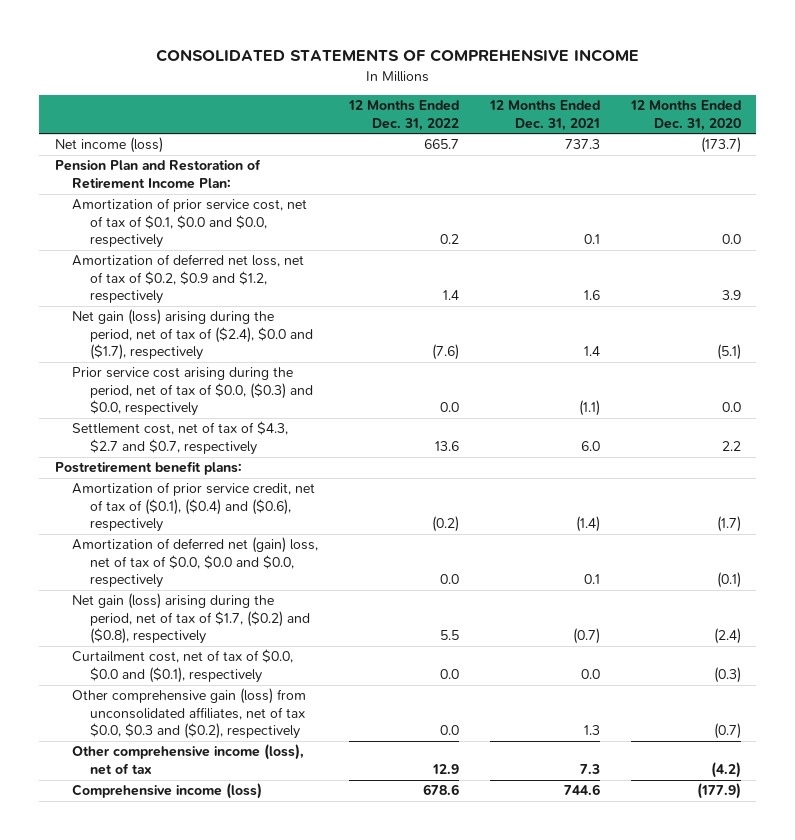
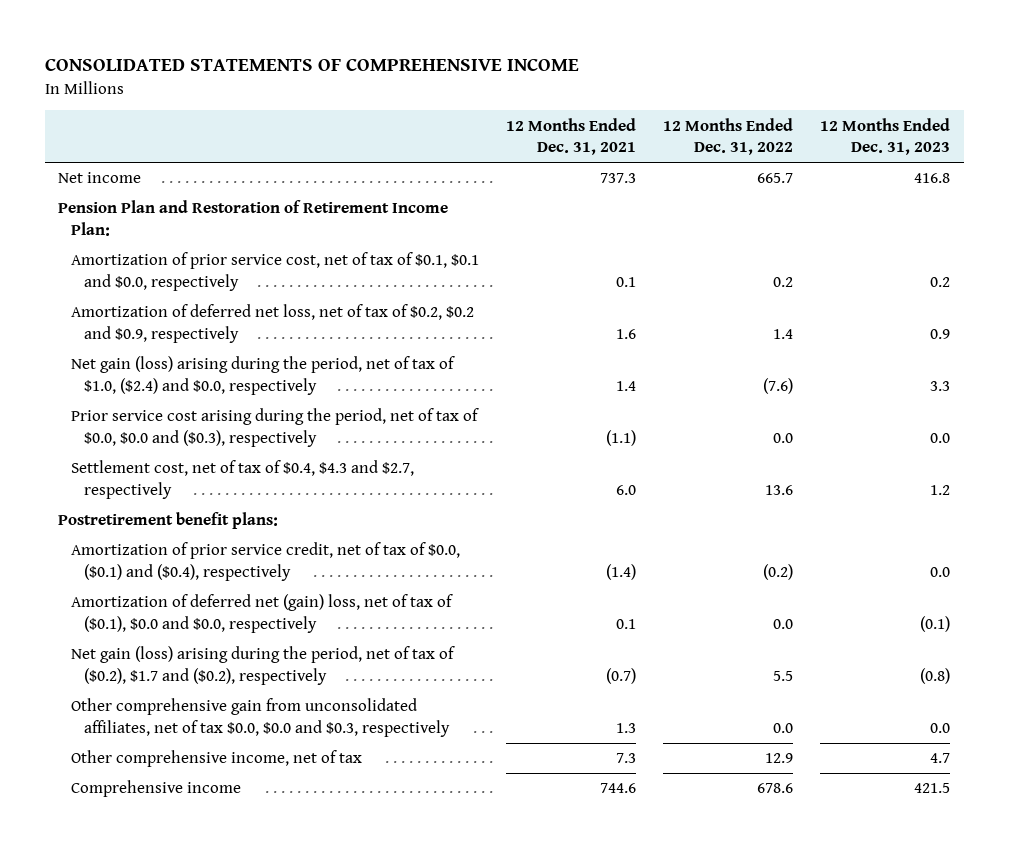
[629,100,741,131] 12 Months Ended Dec. 31, 2020 -> none
none -> [820,117,951,156] 12 Months Ended Dec. 31, 2023
[54,137,163,154] Net income (loss) -> [58,172,142,184] Net income
[72,198,308,249] Amortization of prior service cost, net of tax of $0.1, $0.0 and $0.0, respectively -> [71,252,480,291] Amortization of prior service cost, net of tax of $0.1, $0.1 and $0.0, respectively
[72,254,305,305] Amortization of deferred net loss, net of tax of $0.2, $0.9 and $1.2, respectively -> [71,304,475,343] Amortization of deferred net loss, net of tax of $0.2, $0.2 and $0.9, respectively
[72,309,313,361] Net gain (loss) arising during the period, net of tax of ($2.4), $0.0 and ($1.7), respectively -> [71,356,456,395] Net gain (loss) arising during the period, net of tax of $1.0, ($2.4) and $0.0, respectively
[72,367,313,417] Prior service cost arising during the period, net of tax of $0.0, ($0.3) and $0.0, respectively -> [71,408,480,447] Prior service cost arising during the period, net of tax of $0.0, $0.0 and ($0.3), respectively
[72,421,289,455] Settlement cost, net of tax of $4.3, $2.7 and $0.7, respectively -> [71,460,415,499] Settlement cost, net of tax of $0.4, $4.3 and $2.7, respectively
[72,649,294,683] Curtailment cost, net of tax of $0.0, $0.0 and ($0.1), respectively -> none
[72,482,316,533] Amortization of prior service credit, net of tax of ($0.1), ($0.4) and ($0.6), respectively -> [71,542,461,581] Amortization of prior service credit, net of tax of $0.0, ($0.1) and ($0.4), respectively
[72,537,319,589] Amortization of deferred net (gain) loss, net of tax of $0.0, $0.0 and $0.0, respectively -> [71,594,454,633] Amortization of deferred net (gain) loss, net of tax of ($0.1), $0.0 and $0.0, respectively
[72,593,310,645] Net gain (loss) arising during the period, net of tax of $1.7, ($0.2) and ($0.8), respectively -> [71,646,456,685] Net gain (loss) arising during the period, net of tax of ($0.2), $1.7 and ($0.2), respectively
[72,688,307,740] Other comprehensive gain (loss) from unconsolidated affiliates, net of tax $0.0, $0.3 and ($0.2), respectively -> [71,698,450,737] Other comprehensive gain from unconsolidated affiliates, net of tax $0.0, $0.0 and $0.3, respectively
[72,744,305,775] Other comprehensive income (loss), net of tax -> [71,750,363,768] Other comprehensive income, net of tax
[72,783,263,800] Comprehensive income (loss) -> [71,780,242,798] Comprehensive income

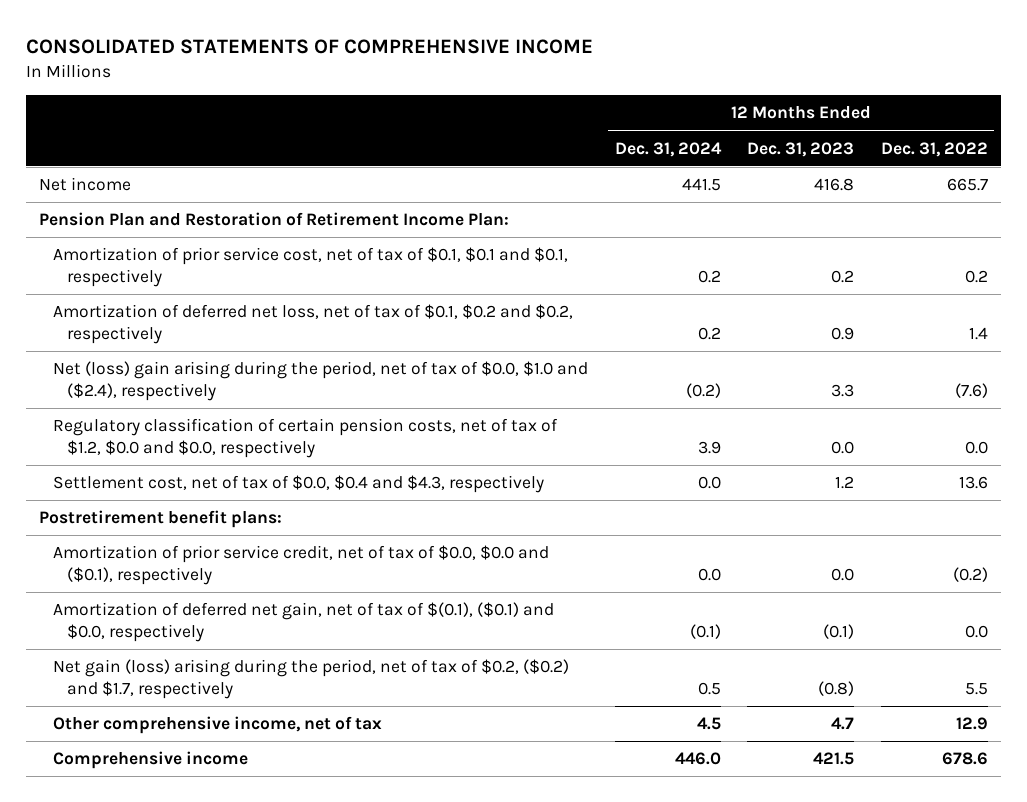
[506,117,637,156] 12 Months Ended Dec. 31, 2021 -> none
none -> [614,141,722,157] Dec. 31, 2024
[71,408,480,447] Prior service cost arising during the period, net of tax of $0.0, $0.0 and ($0.3), respectively -> none
[71,252,480,291] Amortization of prior service cost, net of tax of $0.1, $0.1 and $0.0, respectively -> [53,247,569,288] Amortization of prior service cost, net of tax of $0.1, $0.1 and $0.1, respectively
[71,304,475,343] Amortization of deferred net loss, net of tax of $0.2, $0.2 and $0.9, respectively -> [53,304,574,345] Amortization of deferred net loss, net of tax of $0.1, $0.2 and $0.2, respectively
[71,356,456,395] Net gain (loss) arising during the period, net of tax of $1.0, ($2.4) and $0.0, respectively -> [53,361,589,402] Net (loss) gain arising during the period, net of tax of $0.0, $1.0 and ($2.4), respectively
none -> [53,418,559,459] Regulatory classification of certain pension costs, net of tax of $1.2, $0.0 and $0.0, respectively
[71,460,415,499] Settlement cost, net of tax of $0.4, $4.3 and $2.7, respectively -> [53,475,545,494] Settlement cost, net of tax of $0.0, $0.4 and $4.3, respectively
[71,698,450,737] Other comprehensive gain from unconsolidated affiliates, net of tax $0.0, $0.0 and $0.3, respectively -> none
[71,542,461,581] Amortization of prior service credit, net of tax of $0.0, ($0.1) and ($0.4), respectively -> [53,545,550,586] Amortization of prior service credit, net of tax of $0.0, $0.0 and ($0.1), respectively
[71,594,454,633] Amortization of deferred net (gain) loss, net of tax of ($0.1), $0.0 and $0.0, respectively -> [53,602,555,643] Amortization of deferred net gain, net of tax of $(0.1), ($0.1) and $0.0, respectively
[71,646,456,685] Net gain (loss) arising during the period, net of tax of ($0.2), $1.7 and ($0.2), respectively -> [53,659,570,700] Net gain (loss) arising during the period, net of tax of $0.2, ($0.2) and $1.7, respectively

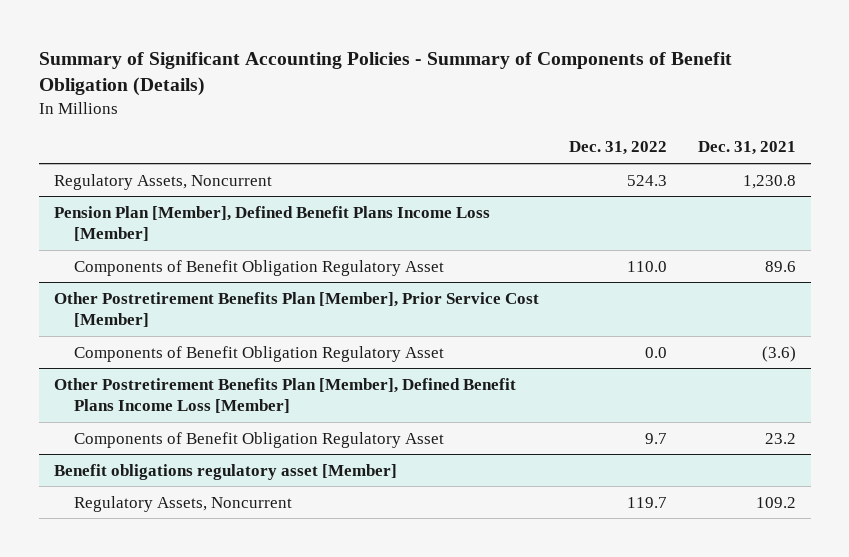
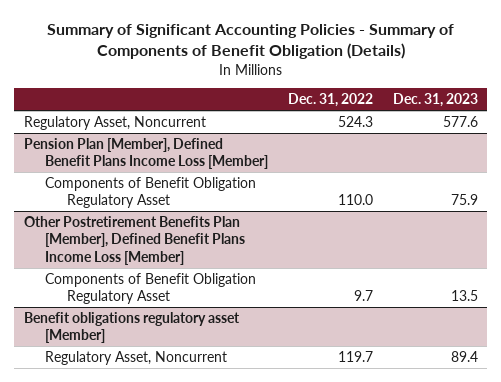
[697,141,796,156] Dec. 31, 2021 -> none
none -> [392,93,478,108] Dec. 31, 2023
[53,173,272,190] Regulatory Assets, Noncurrent -> [23,115,206,130] Regulatory Asset, Noncurrent
[53,291,539,328] Other Postretirement Benefits Plan [Member], Prior Service Cost [Member] -> none
[74,345,445,362] Components of Benefit Obligation Regulatory Asset -> none
[74,495,293,512] Regulatory Assets, Noncurrent -> [45,350,228,365] Regulatory Asset, Noncurrent

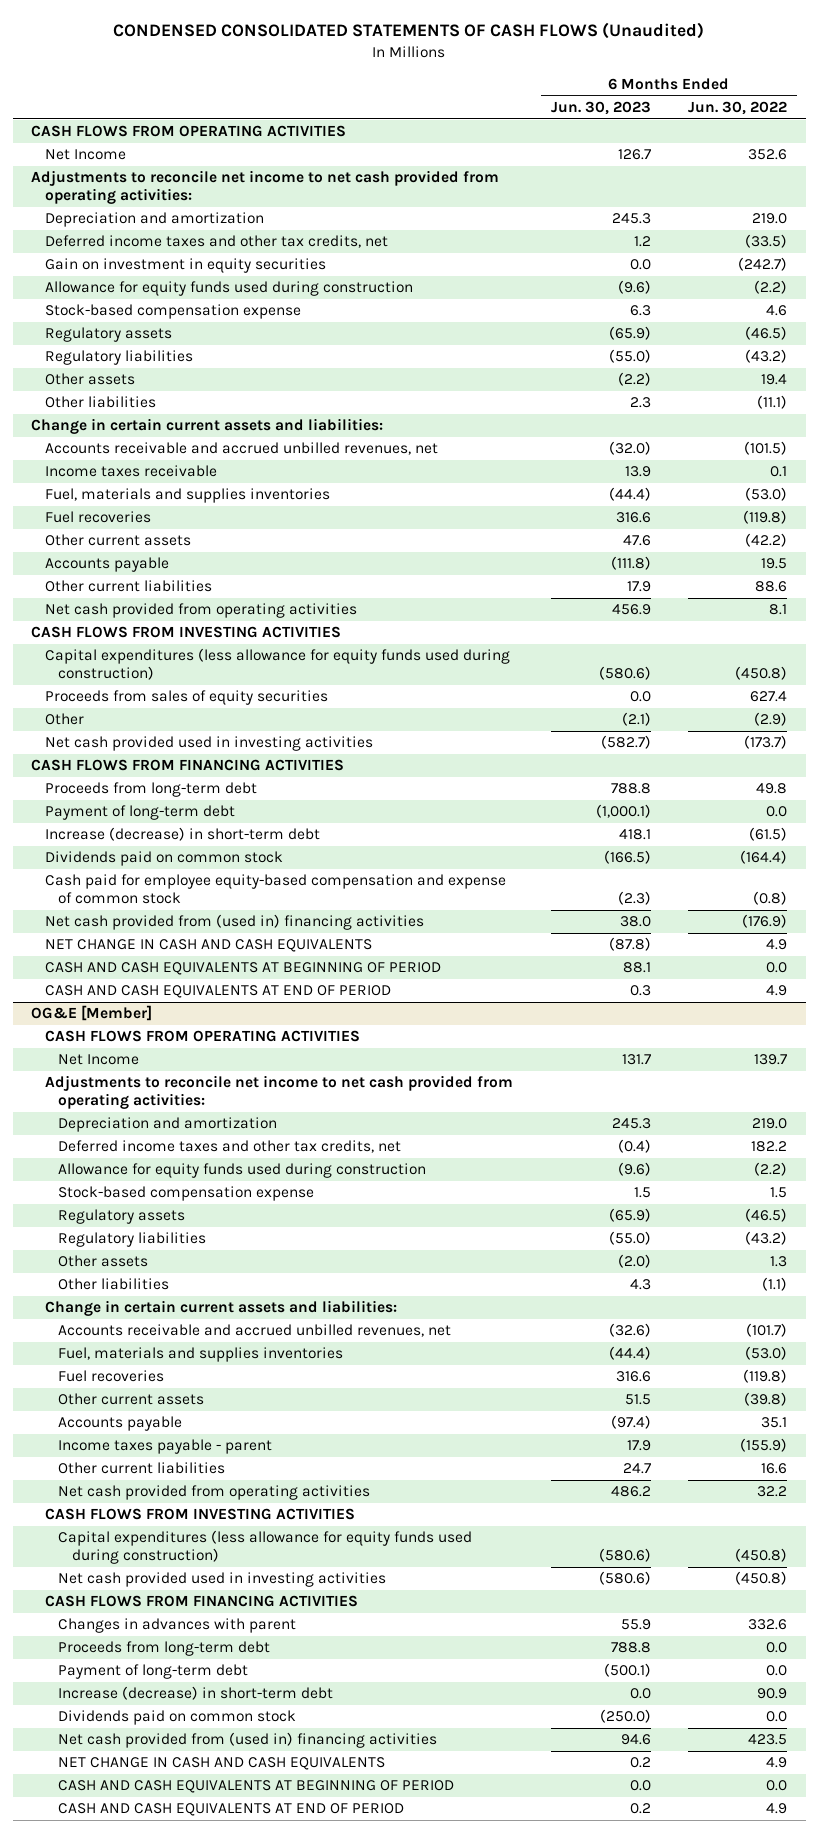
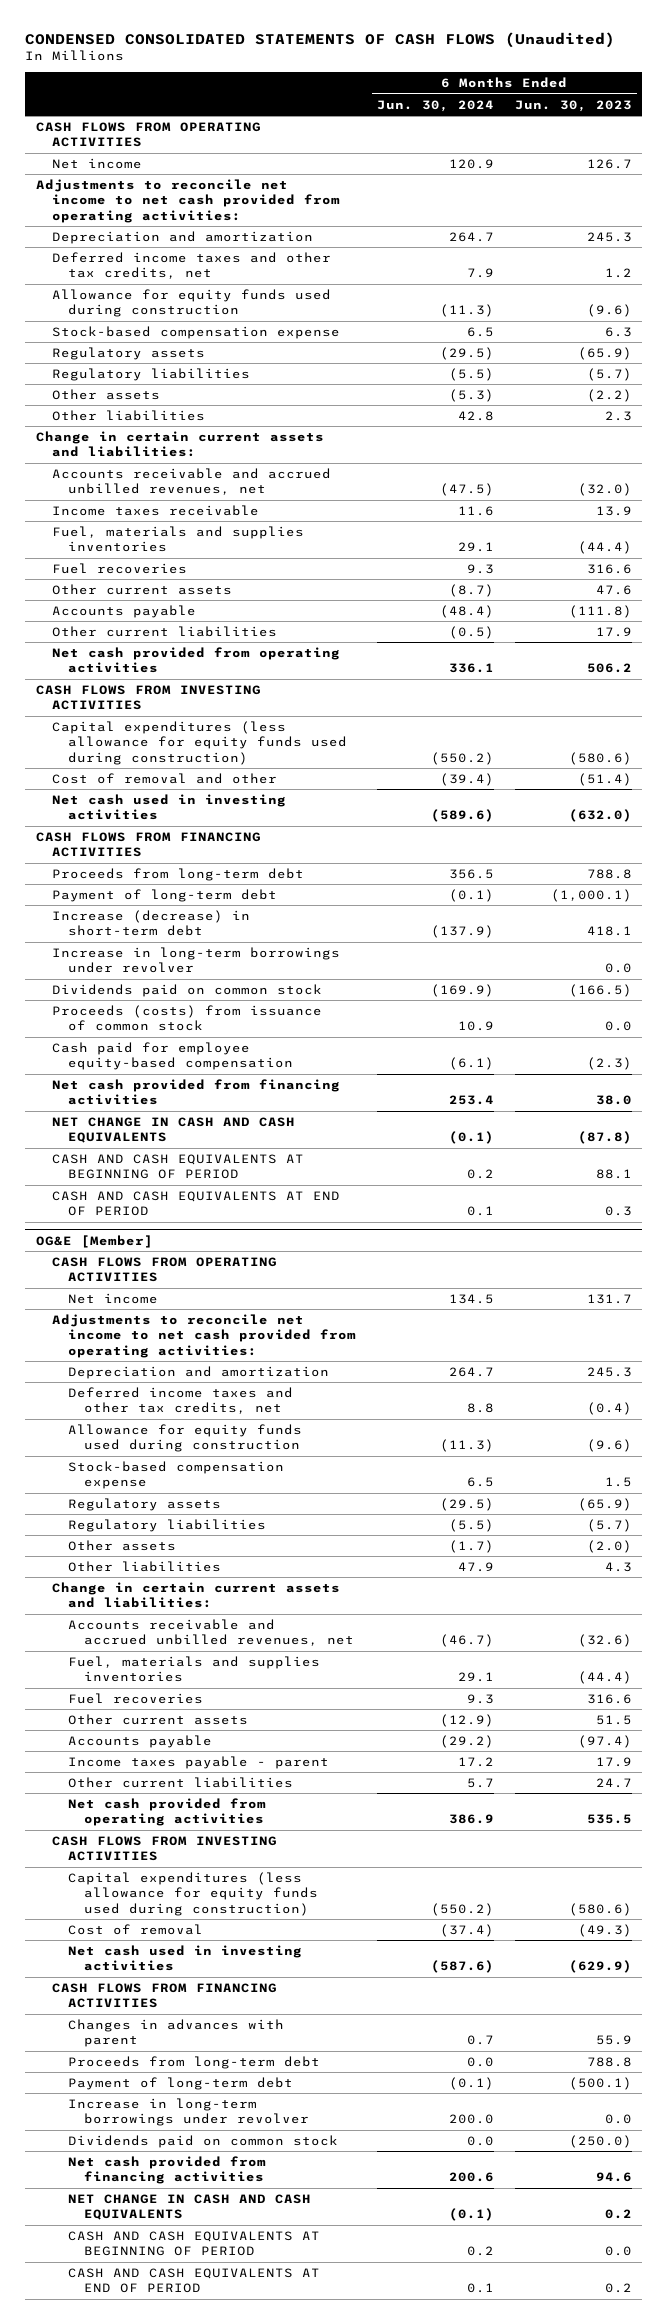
[688,101,788,116] Jun. 30, 2022 -> none
none -> [376,99,494,112] Jun. 30, 2024
[44,149,126,161] Net Income -> [51,157,142,169] Net income
[44,258,326,274] Gain on investment in equity securities -> none
[608,349,651,364] (55.0) -> [586,367,632,381] (5.7)
[611,604,651,616] 456.9 -> [586,663,632,674] 506.2
[44,690,328,706] Proceeds from sales of equity securities -> none
[44,713,84,726] Other -> none
none -> [51,772,277,784] Cost of removal and other
[44,736,373,752] Net cash provided used in investing activities -> [51,793,286,821] Net cash used in investing activities
[600,735,651,750] (582.7) -> [568,809,632,823] (632.0)
none -> [51,946,340,974] Increase in long-term borrowings under revolver
none -> [51,1004,322,1032] Proceeds (costs) from issuance of common stock
[44,874,506,905] Cash paid for employee equity-based compensation and expense of common stock -> [51,1041,294,1071] Cash paid for employee equity-based compensation
[44,914,424,931] Net cash provided from (used in) financing activities -> [51,1078,340,1106] Net cash provided from financing activities
[58,1054,140,1066] Net Income -> [68,1292,159,1304] Net income
[608,1231,651,1246] (55.0) -> [586,1518,632,1532] (5.7)
[610,1486,651,1498] 486.2 -> [586,1814,632,1825] 535.5
none -> [68,1923,204,1935] Cost of removal
[58,1572,387,1588] Net cash provided used in investing activities -> [68,1944,303,1972] Net cash used in investing activities
[598,1571,651,1586] (580.6) -> [568,1960,632,1974] (629.9)
[58,1686,334,1701] Increase (decrease) in short-term debt -> none
none -> [68,2097,310,2127] Increase in long-term borrowings under revolver
[58,1732,438,1749] Net cash provided from (used in) financing activities -> [68,2155,267,2185] Net cash provided from financing activities

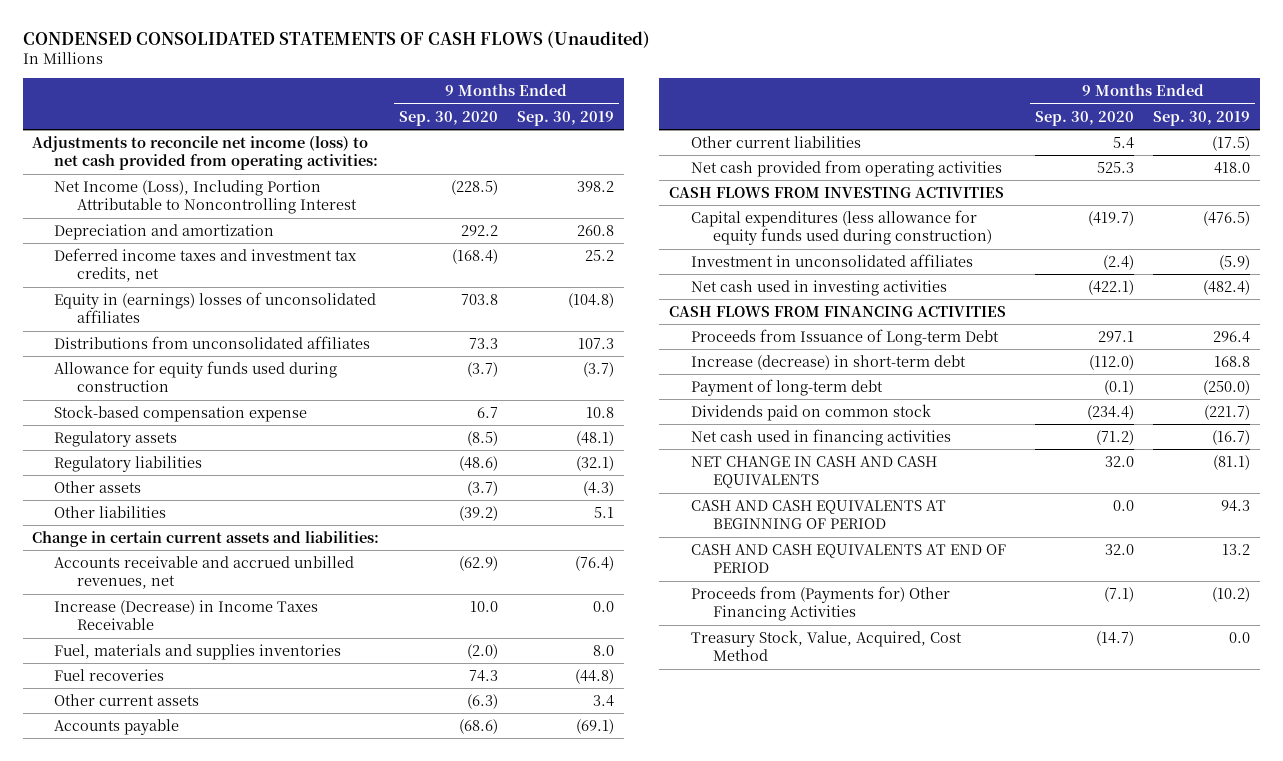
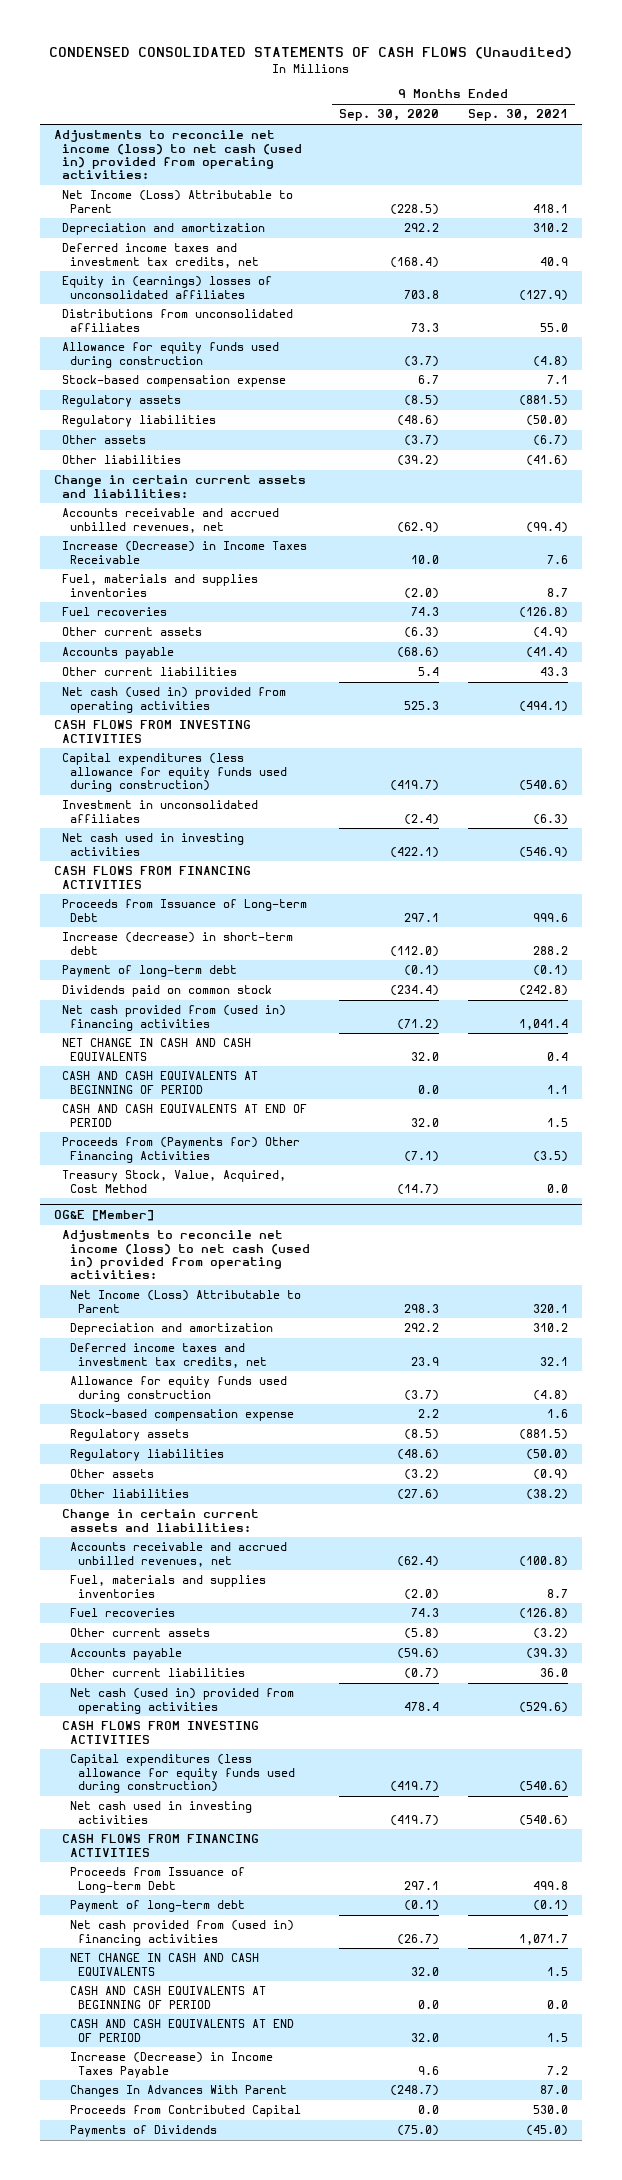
[516,110,614,126] Sep. 30, 2019 -> none
none -> [467,109,568,122] Sep. 30, 2021
[32,135,379,171] Adjustments to reconcile net income (loss) to net cash provided from operating activities: -> [53,130,302,180] Adjustments to reconcile net income (loss) to net cash (used in) provided from operating activities:
[54,179,357,215] Net Income (Loss), Including Portion Attributable to Noncontrolling Interest -> [61,190,293,213] Net Income (Loss) Attributable to Parent
[690,159,1002,177] Net cash provided from operating activities -> [61,687,286,713] Net cash (used in) provided from operating activities
[690,428,951,446] Net cash used in financing activities -> [61,1005,286,1031] Net cash provided from (used in) financing activities
none -> [53,1210,154,1222] OG&E [Member]
none -> [61,1230,310,1280] Adjustments to reconcile net income (loss) to net cash (used in) provided from operating activities:
none -> [69,1290,301,1313] Net Income (Loss) Attributable to Parent
none -> [69,1323,273,1336] Depreciation and amortization
none -> [69,1343,267,1368] Deferred income taxes and investment tax credits, net
none -> [69,1376,287,1402] Allowance for equity funds used during construction
none -> [69,1409,294,1422] Stock-based compensation expense
none -> [69,1429,189,1442] Regulatory assets
none -> [69,1449,224,1462] Regulatory liabilities
none -> [69,1469,154,1479] Other assets
none -> [69,1489,189,1499] Other liabilities
none -> [61,1509,259,1532] Change in certain current assets and liabilities:
none -> [69,1542,287,1567] Accounts receivable and accrued unbilled revenues, net
none -> [69,1575,266,1598] Fuel, materials and supplies inventories
none -> [69,1608,175,1618] Fuel recoveries
none -> [69,1628,210,1638] Other current assets
none -> [69,1648,182,1661] Accounts payable
none -> [69,1668,245,1678] Other current liabilities
none -> [69,1688,294,1714] Net cash (used in) provided from operating activities
none -> [61,1721,259,1744] CASH FLOWS FROM INVESTING ACTIVITIES
none -> [69,1754,295,1794] Capital expenditures (less allowance for equity funds used during construction)
none -> [69,1801,252,1824] Net cash used in investing activities
none -> [61,1834,259,1857] CASH FLOWS FROM FINANCING ACTIVITIES
none -> [69,1867,245,1893] Proceeds from Issuance of Long-term Debt
none -> [69,1900,245,1913] Payment of long-term debt
none -> [69,1920,294,1946] Net cash provided from (used in) financing activities
none -> [69,1953,259,1976] NET CHANGE IN CASH AND CASH EQUIVALENTS
none -> [69,1986,266,2009] CASH AND CASH EQUIVALENTS AT BEGINNING OF PERIOD
none -> [69,2019,294,2042] CASH AND CASH EQUIVALENTS AT END OF PERIOD
none -> [69,2052,273,2078] Increase (Decrease) in Income Taxes Payable
none -> [69,2085,287,2098] Changes In Advances With Parent
none -> [69,2105,301,2118] Proceeds from Contributed Capital
none -> [69,2125,217,2138] Payments of Dividends

